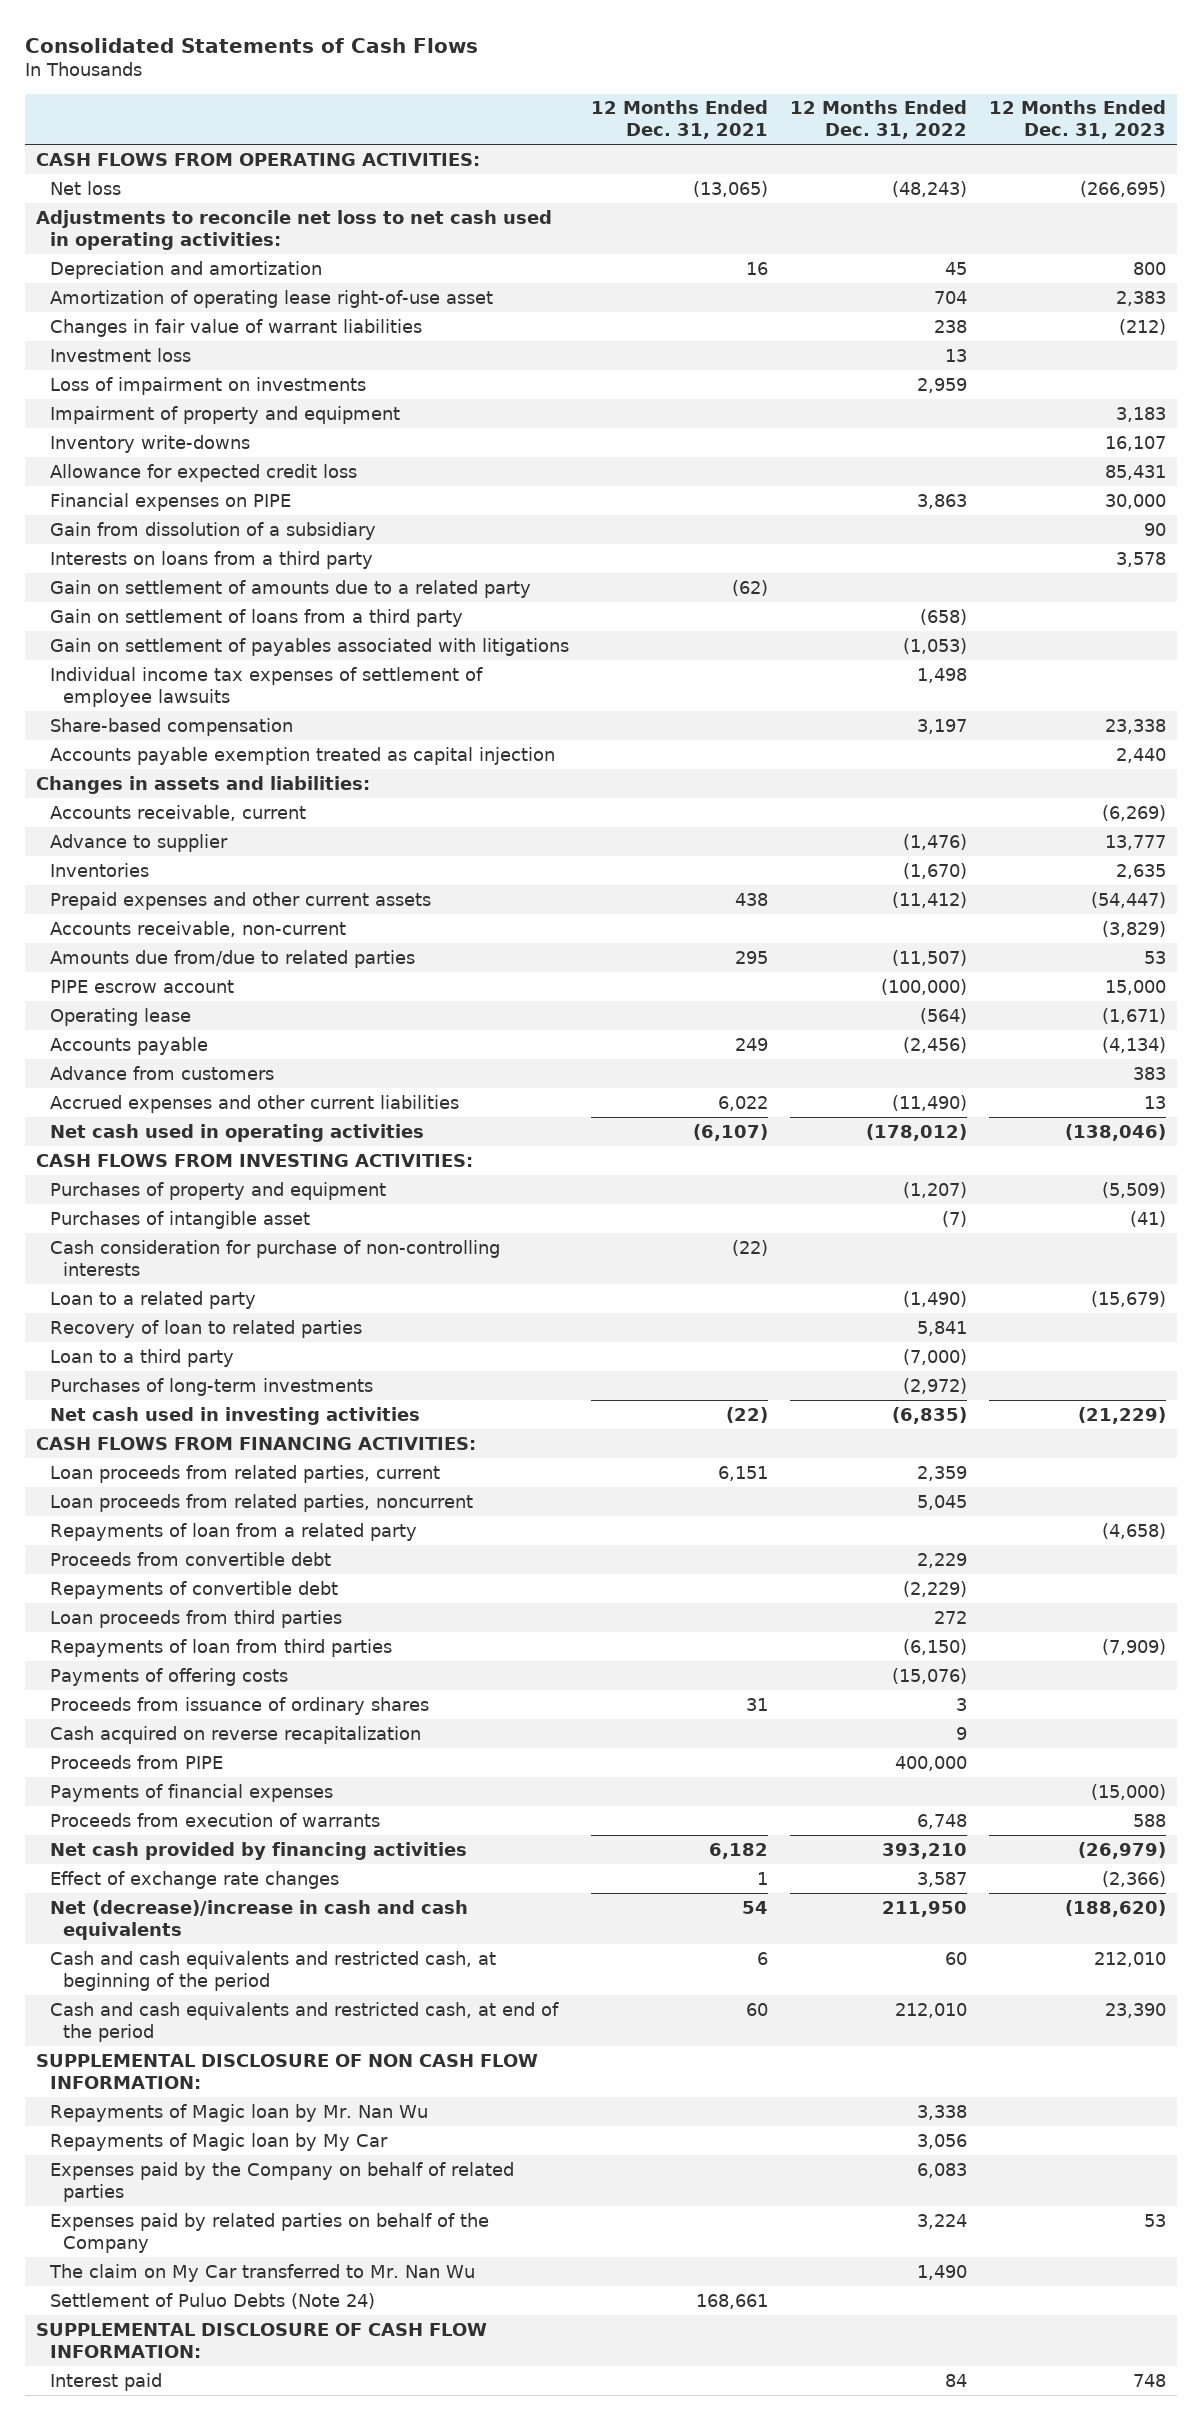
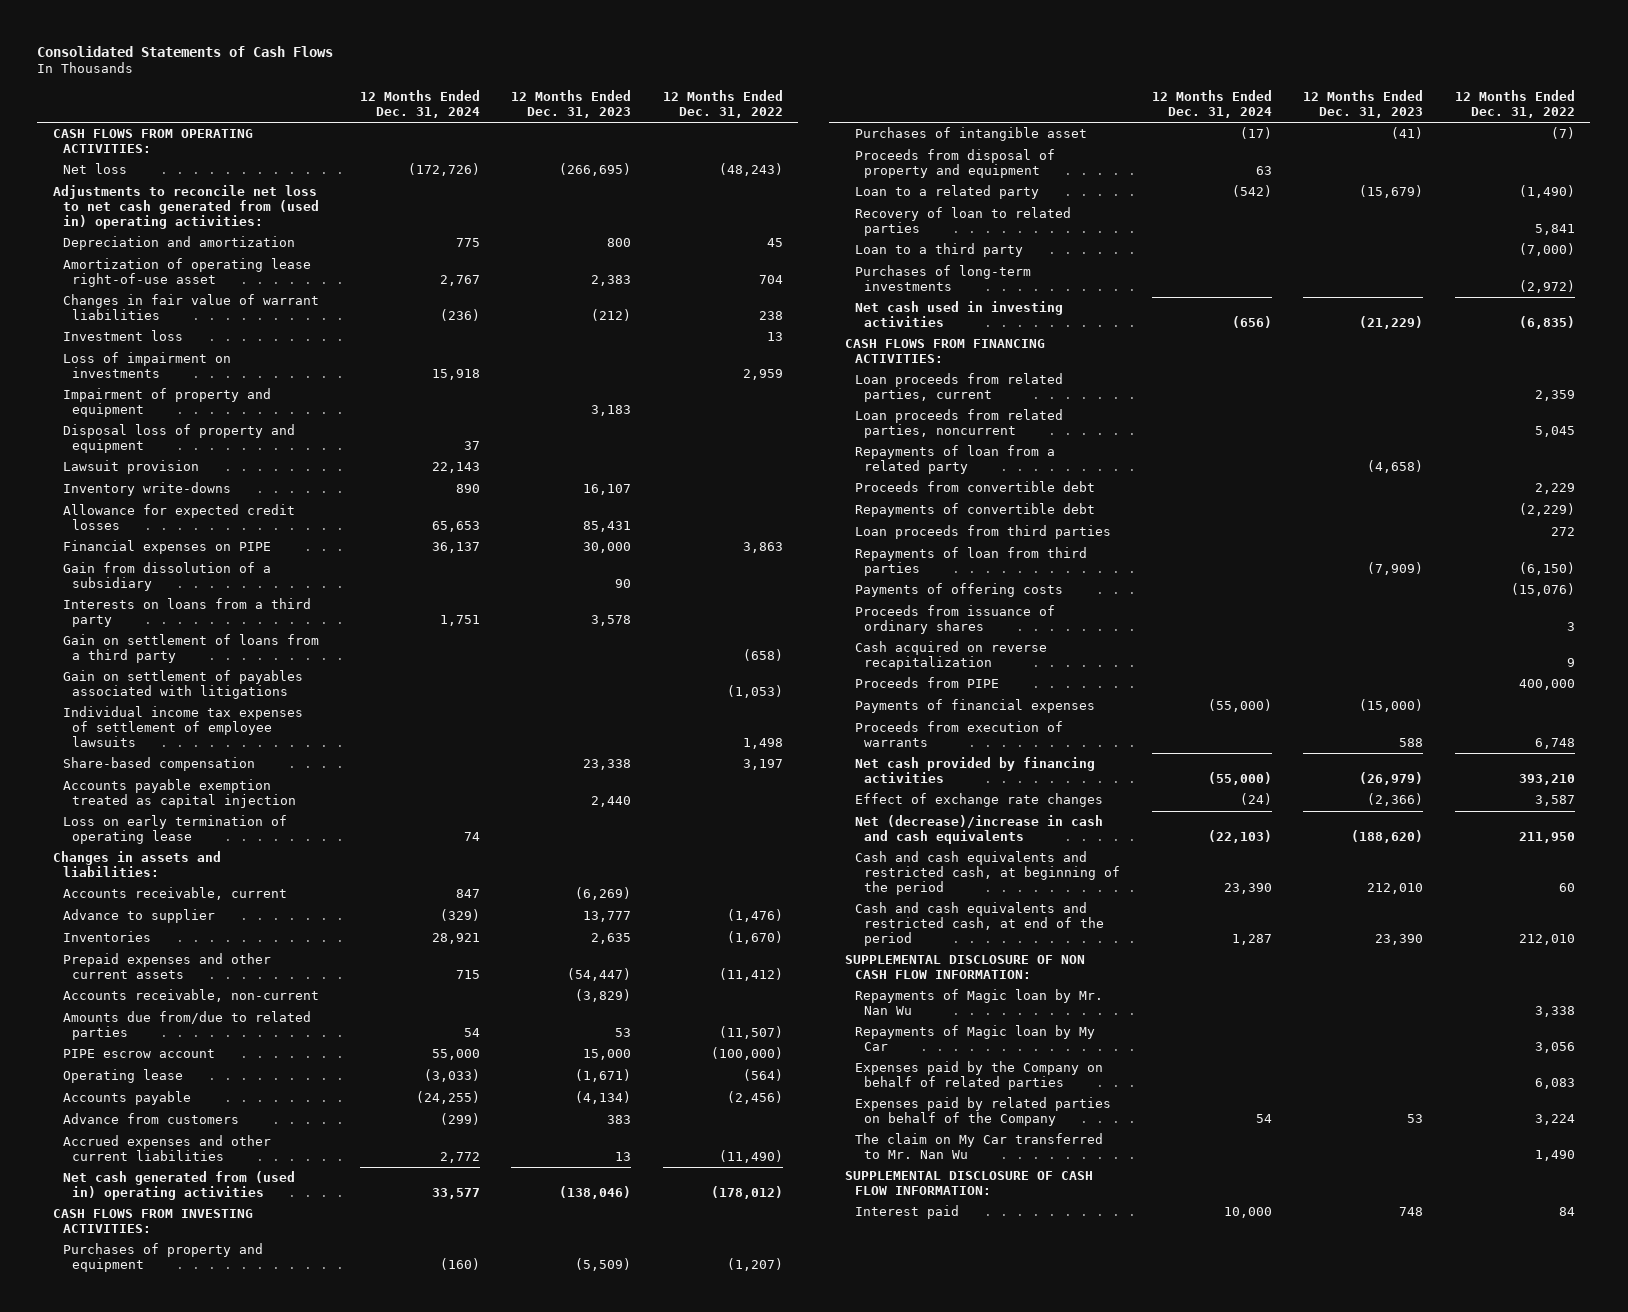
[590,100,768,140] 12 Months Ended Dec. 31, 2021 -> none
none -> [359,90,480,118] 12 Months Ended Dec. 31, 2024
[36,209,553,250] Adjustments to reconcile net loss to net cash used in operating activities: -> [53,185,319,229] Adjustments to reconcile net loss to net cash generated from (used in) operating activities:
none -> [62,424,295,454] Disposal loss of property and equipment
none -> [62,460,199,475] Lawsuit provision
[49,463,357,482] Allowance for expected credit loss -> [62,504,295,531] Allowance for expected credit losses
[49,579,531,598] Gain on settlement of amounts due to a related party -> none
none -> [62,815,287,845] Loss on early termination of operating lease
[49,1123,424,1142] Net cash used in operating activities -> [62,1171,295,1201] Net cash generated from (used in) operating activities
[49,1239,500,1276] Cash consideration for purchase of non-controlling interests -> none
none -> [854,149,1055,179] Proceeds from disposal of property and equipment
[49,2292,375,2309] Settlement of Puluo Debts (Note 24) -> none

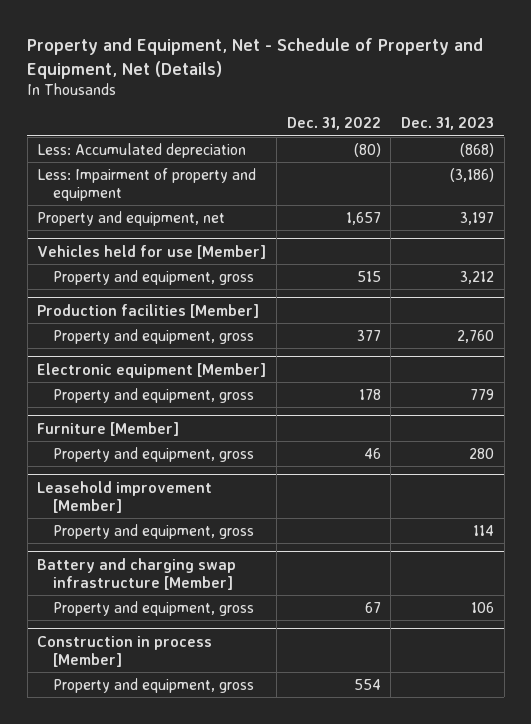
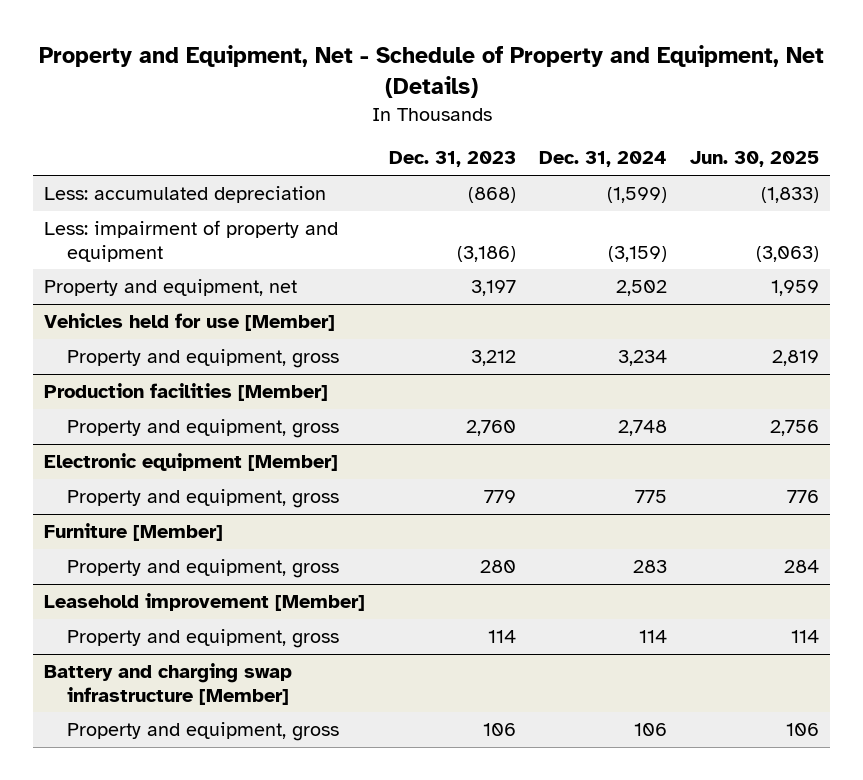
[286,117,381,131] Dec. 31, 2022 -> none
none -> [538,151,667,168] Dec. 31, 2024
none -> [689,151,819,168] Jun. 30, 2025
[37,142,247,158] Less: Accumulated depreciation -> [44,186,327,204] Less: accumulated depreciation
[37,167,257,201] Less: Impairment of property and equipment -> [44,220,339,262] Less: impairment of property and equipment
[37,635,213,667] Construction in process [Member] -> none
[52,677,254,693] Property and equipment, gross -> none

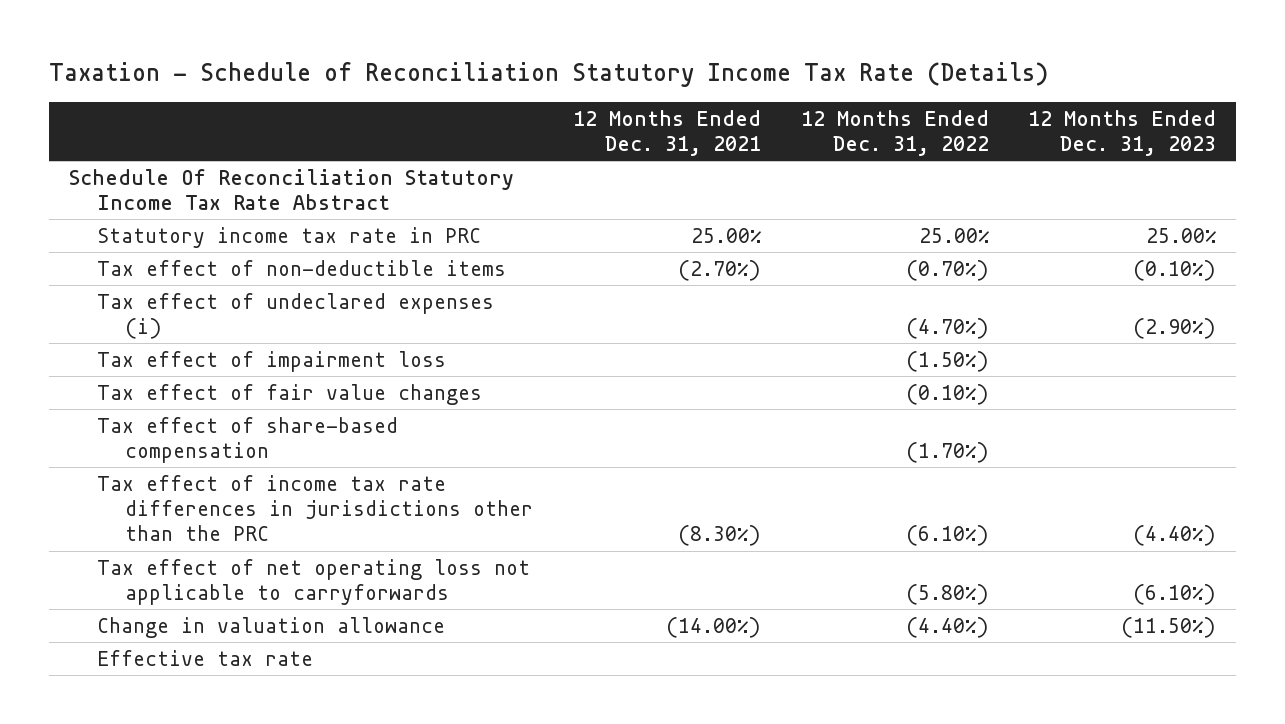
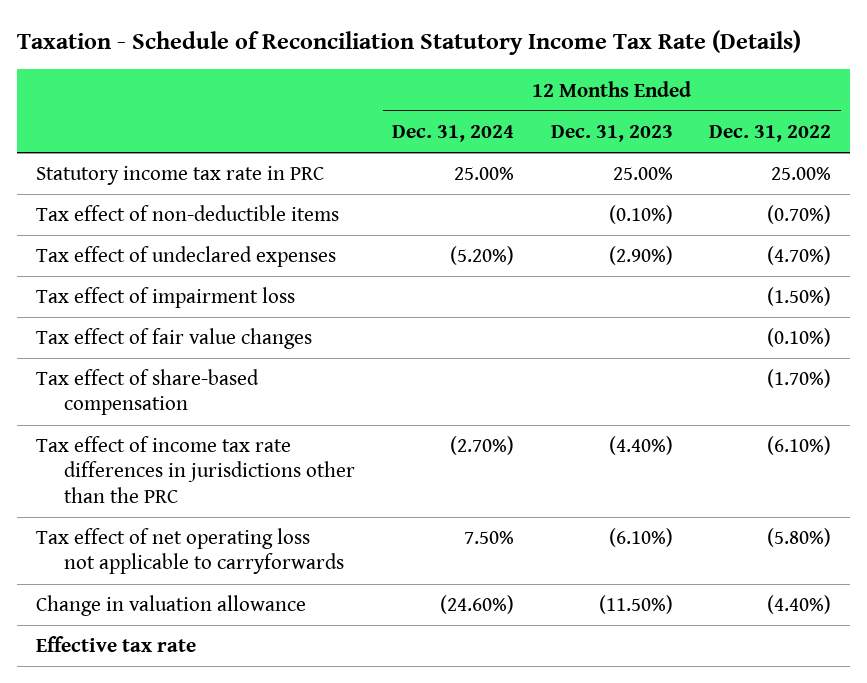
[572,109,761,157] 12 Months Ended Dec. 31, 2021 -> none
none -> [392,124,515,142] Dec. 31, 2024
[68,168,514,210] Schedule Of Reconciliation Statutory Income Tax Rate Abstract -> none
[96,292,494,339] Tax effect of undeclared expenses (i) -> [35,246,336,268] Tax effect of undeclared expenses

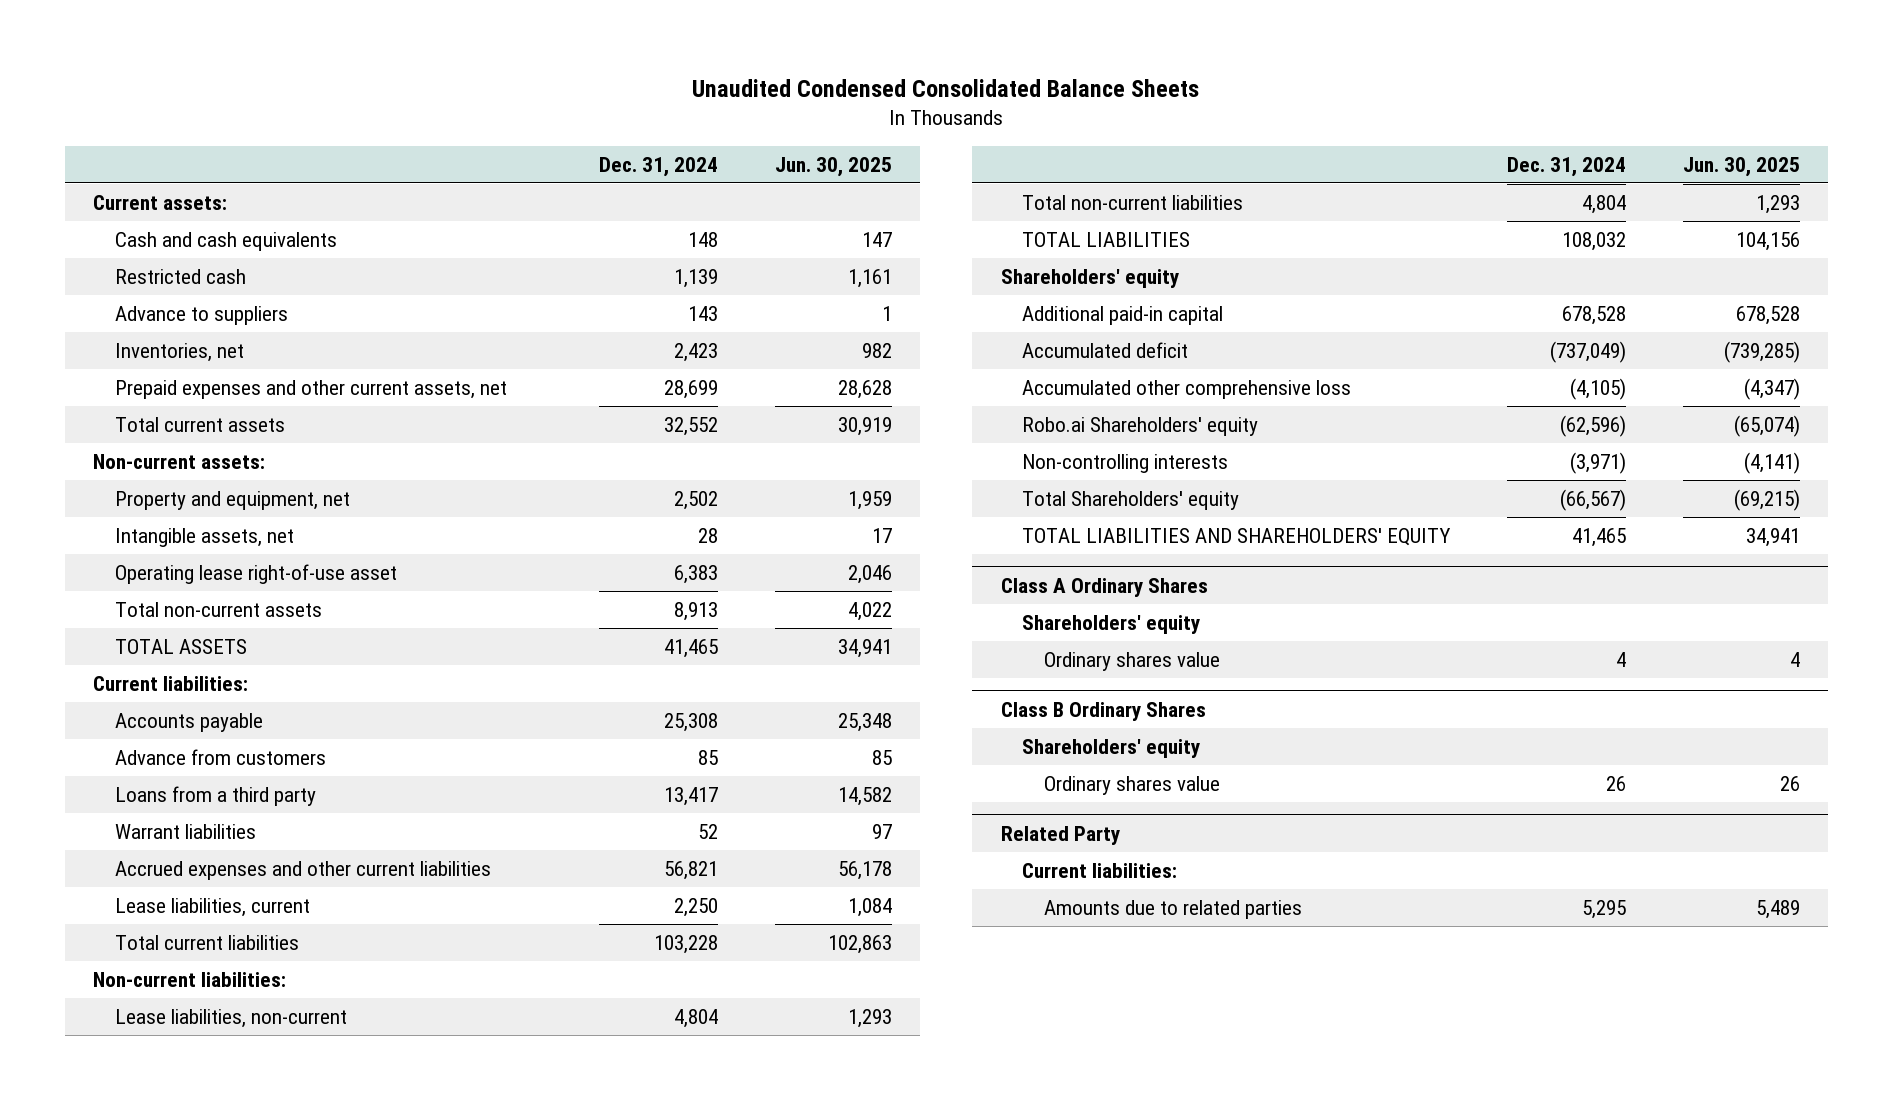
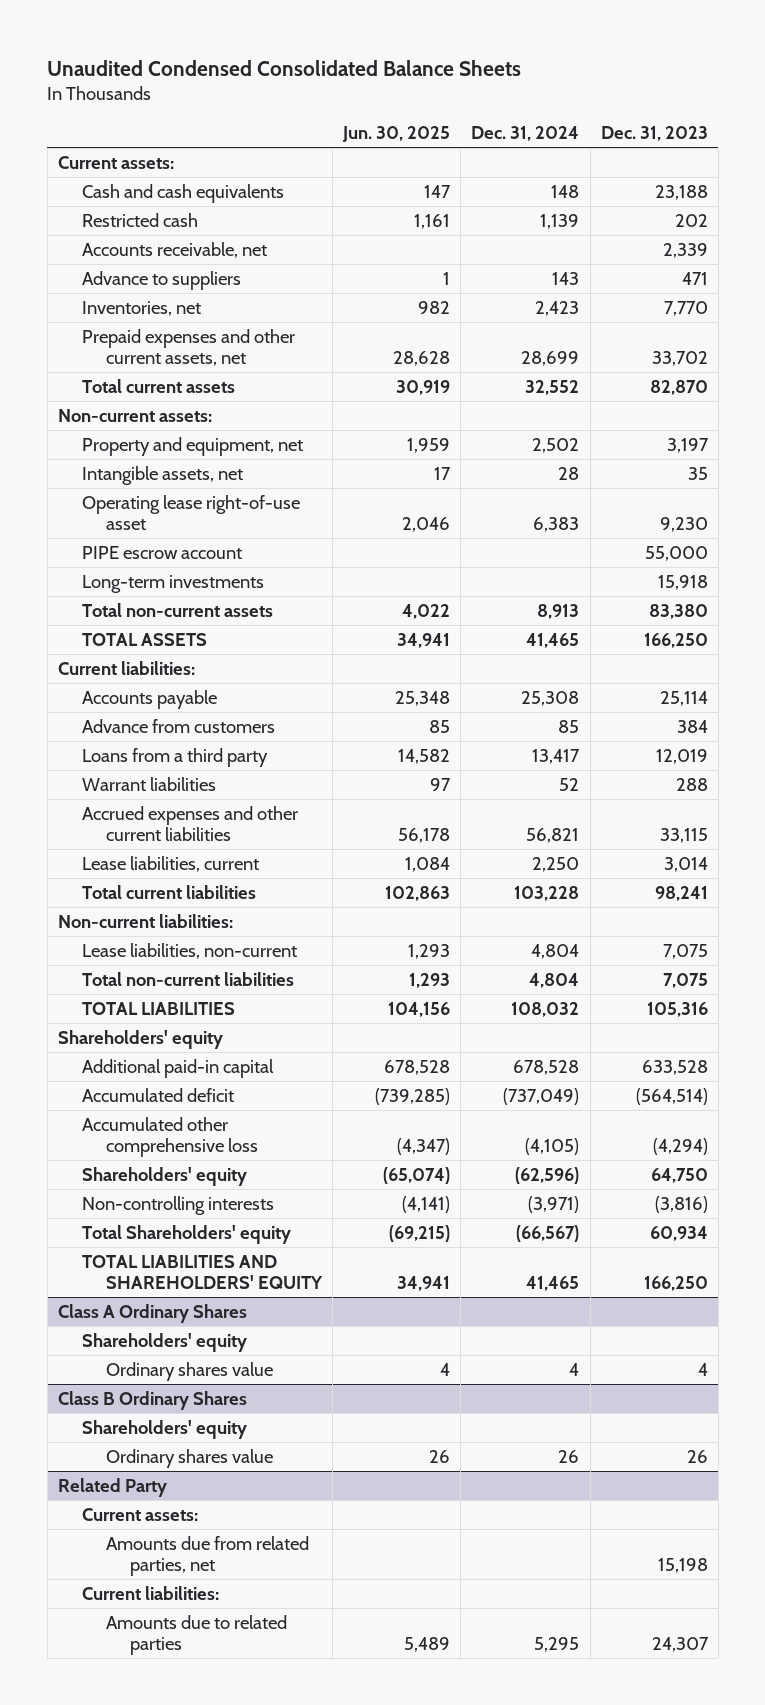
none -> [600,126,708,142] Dec. 31, 2023
none -> [81,241,267,258] Accounts receivable, net
none -> [81,545,242,559] PIPE escrow account
none -> [81,574,264,593] Long-term investments
[1022,416,1259,436] Robo.ai Shareholders' equity -> [81,1166,247,1186] Shareholders' equity
none -> [81,1507,198,1521] Current assets:
none -> [105,1535,309,1576] Amounts due from related parties, net

